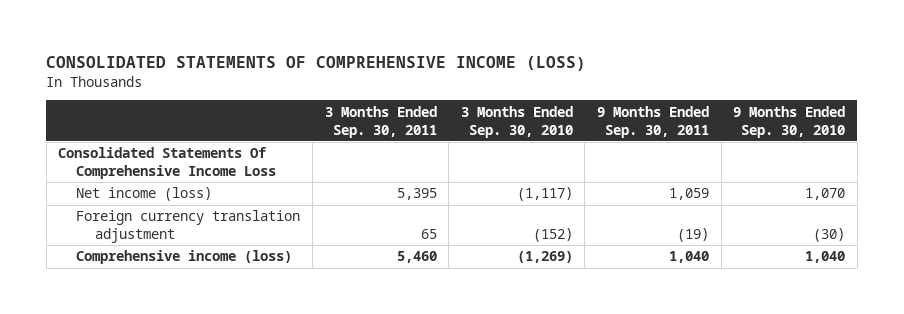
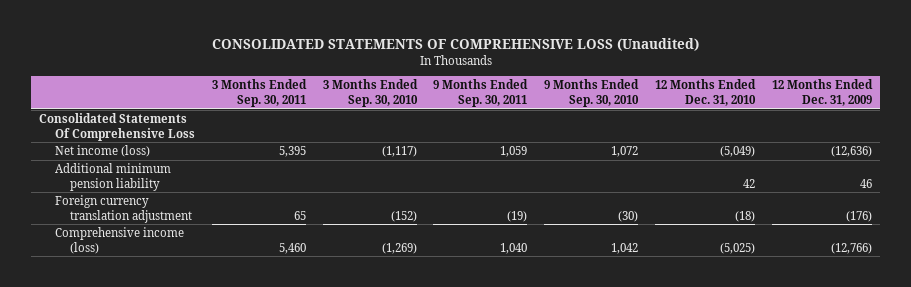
[46,55,587,71] CONSOLIDATED STATEMENTS OF COMPREHENSIVE INCOME (LOSS) -> [211,38,699,52] CONSOLIDATED STATEMENTS OF COMPREHENSIVE LOSS (Unaudited)
none -> [655,79,757,107] 12 Months Ended Dec. 31, 2010
none -> [771,79,873,107] 12 Months Ended Dec. 31, 2009
[58,147,277,180] Consolidated Statements Of Comprehensive Income Loss -> [39,113,195,141] Consolidated Statements Of Comprehensive Loss
[805,188,846,201] 1,070 -> [611,146,639,158] 1,072
none -> [54,163,171,191] Additional minimum pension liability
[805,251,846,264] 1,040 -> [611,242,639,254] 1,042

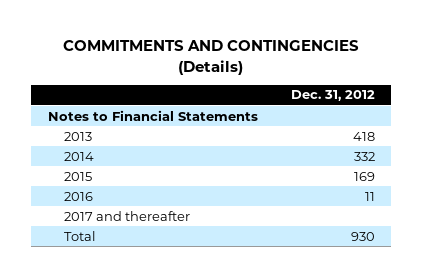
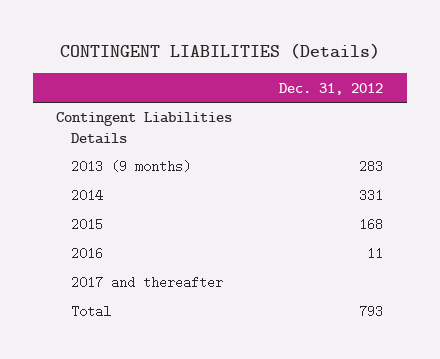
[63,40,360,75] COMMITMENTS AND CONTINGENCIES (Details) -> [59,43,380,60] CONTINGENT LIABILITIES (Details)
[47,109,258,121] Notes to Financial Statements -> none
none -> [56,112,233,144] Contingent Liabilities Details
[63,131,92,141] 2013 -> [70,160,191,174] 2013 (9 months)
[352,131,375,141] 418 -> [359,160,384,174] 283
[353,151,375,161] 332 -> [359,189,384,203] 331
[353,171,375,181] 169 -> [359,218,384,232] 168
[350,231,375,241] 930 -> [359,305,384,319] 793

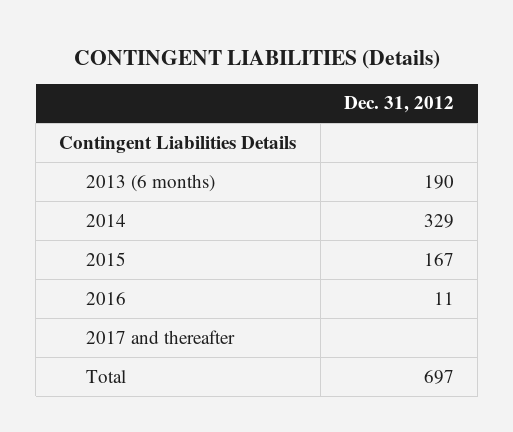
[70,160,191,174] 2013 (9 months) -> [86,173,216,192] 2013 (6 months)
[359,160,384,174] 283 -> [424,174,455,189] 190
[359,189,384,203] 331 -> [424,213,455,228] 329
[359,218,384,232] 168 -> [424,252,455,266] 167
[359,305,384,319] 793 -> [424,369,455,384] 697

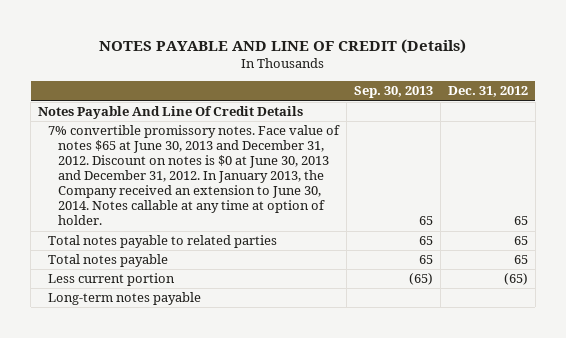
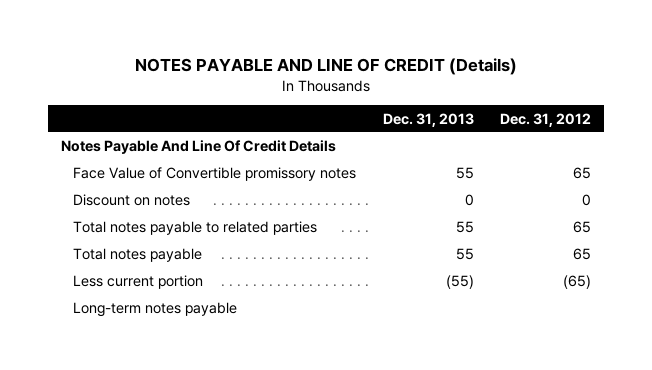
[353,86,433,99] Sep. 30, 2013 -> none
none -> [382,112,474,127] Dec. 31, 2013
[47,125,340,226] 7% convertible promissory notes. Face value of notes $65 at June 30, 2013 and December 31, 2012. Discount on notes is $0 at June 30, 2013 and December 31, 2012. In January 2013, the Company received an extension to June 30, 2014. Notes callable at any time at option of holder. -> [73,167,357,182] Face Value of Convertible promissory notes
none -> [73,194,191,207] Discount on notes

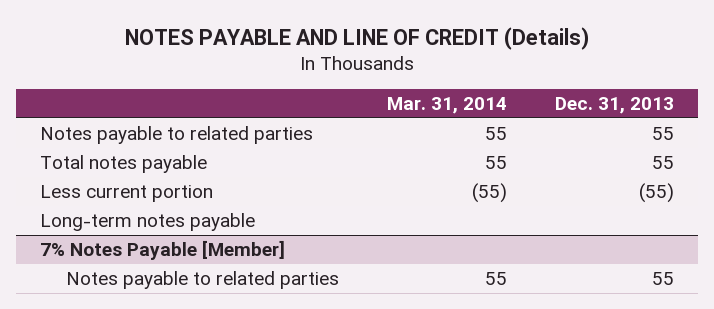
[499,112,591,127] Dec. 31, 2012 -> none
none -> [387,97,508,115] Mar. 31, 2014
[61,140,337,155] Notes Payable And Line Of Credit Details -> none
[73,167,357,182] Face Value of Convertible promissory notes -> none
[73,194,191,207] Discount on notes -> none
[73,221,318,236] Total notes payable to related parties -> [39,125,313,144] Notes payable to related parties
none -> [39,239,285,260] 7% Notes Payable [Member]
none -> [66,270,340,289] Notes payable to related parties

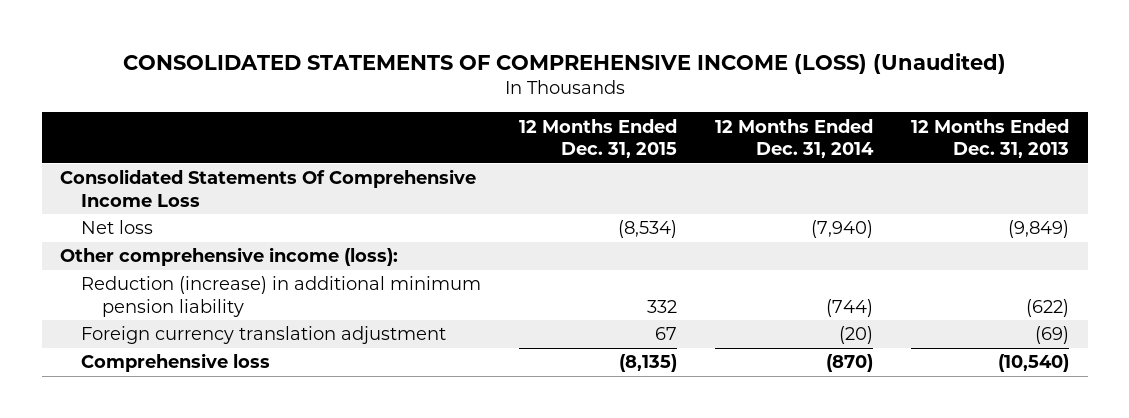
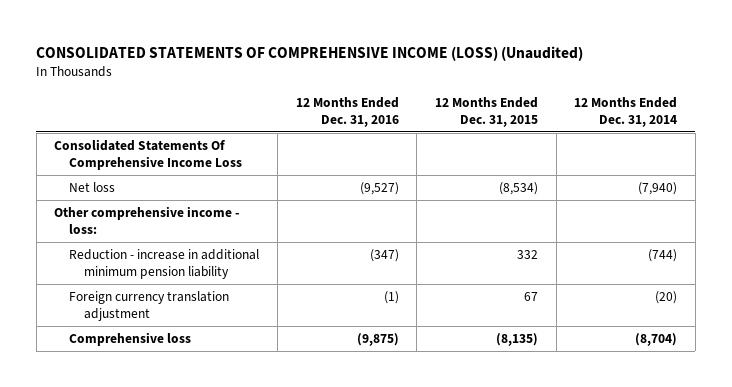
[910,118,1069,159] 12 Months Ended Dec. 31, 2013 -> none
none -> [295,96,399,127] 12 Months Ended Dec. 31, 2016
[60,247,399,267] Other comprehensive income (loss): -> [54,206,240,234] Other comprehensive income - loss:
[81,276,482,317] Reduction (increase) in additional minimum pension liability -> [69,249,260,279] Reduction - increase in additional minimum pension liability
[825,354,873,373] (870) -> [635,333,678,347] (8,704)

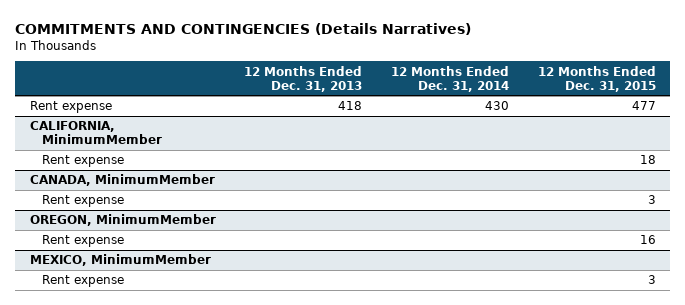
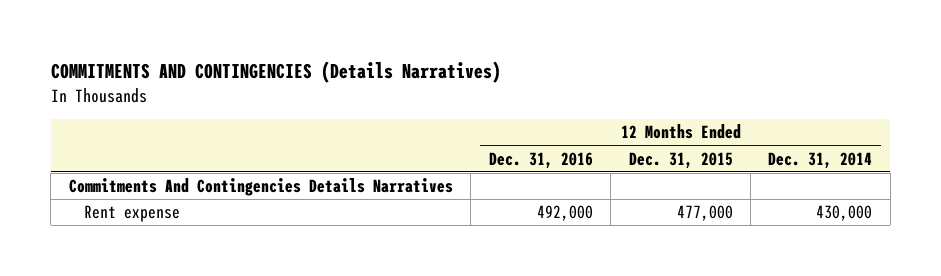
[244,65,363,92] 12 Months Ended Dec. 31, 2013 -> none
none -> [488,151,593,169] Dec. 31, 2016
[29,121,162,145] CALIFORNIA, MinimumMember -> none
[41,155,124,168] Rent expense -> none
[29,174,215,187] CANADA, MinimumMember -> none
[41,195,124,208] Rent expense -> none
[29,214,216,227] OREGON, MinimumMember -> none
[41,235,124,248] Rent expense -> none
[29,254,211,267] MEXICO, MinimumMember -> none
[41,275,124,288] Rent expense -> none
none -> [68,178,453,197] Commitments And Contingencies Details Narratives
[485,101,510,111] 430 -> [816,205,873,222] 430,000
[631,101,656,111] 477 -> [676,205,733,222] 477,000

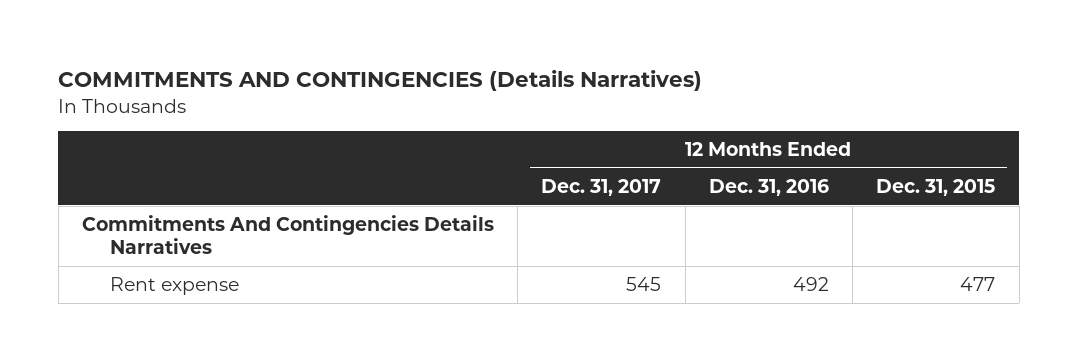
[768,151,873,169] Dec. 31, 2014 -> none
none -> [541,178,662,196] Dec. 31, 2017
[536,205,593,222] 492,000 -> [792,276,829,291] 492
[676,205,733,222] 477,000 -> [960,276,996,291] 477

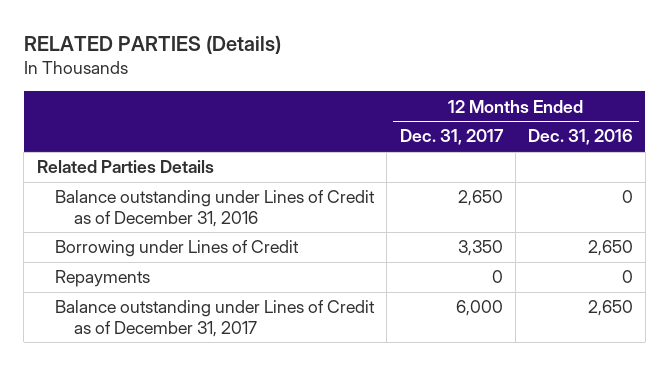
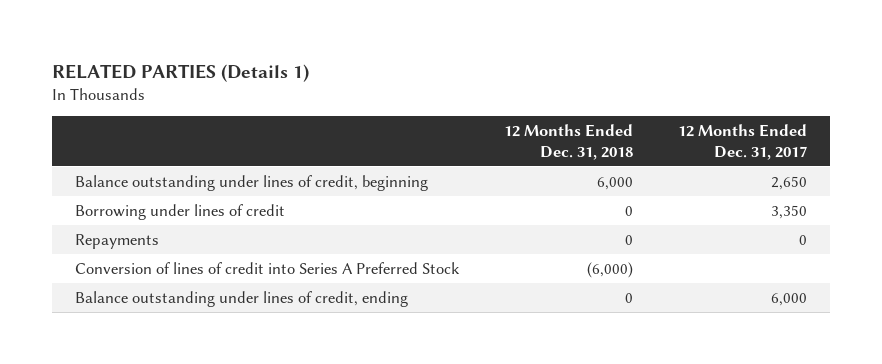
[23,34,281,54] RELATED PARTIES (Details) -> [52,63,310,82] RELATED PARTIES (Details 1)
[527,129,633,146] Dec. 31, 2016 -> none
none -> [503,124,633,160] 12 Months Ended Dec. 31, 2018
[36,160,214,174] Related Parties Details -> none
[55,190,376,227] Balance outstanding under Lines of Credit as of December 31, 2016 -> [74,174,428,191] Balance outstanding under lines of credit, beginning
[55,240,300,258] Borrowing under Lines of Credit -> [74,203,285,220] Borrowing under lines of credit
none -> [74,261,460,274] Conversion of lines of credit into Series A Preferred Stock
[55,300,376,337] Balance outstanding under Lines of Credit as of December 31, 2017 -> [74,290,408,307] Balance outstanding under lines of credit, ending

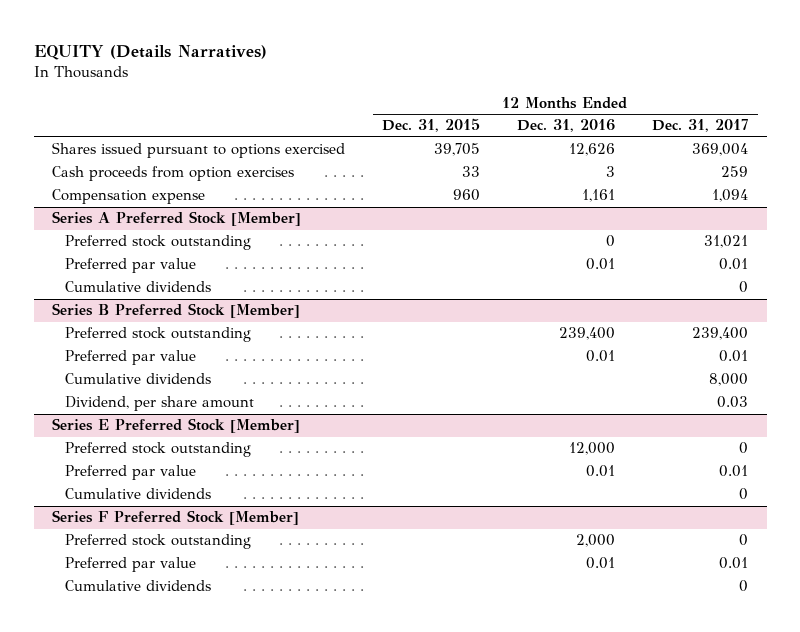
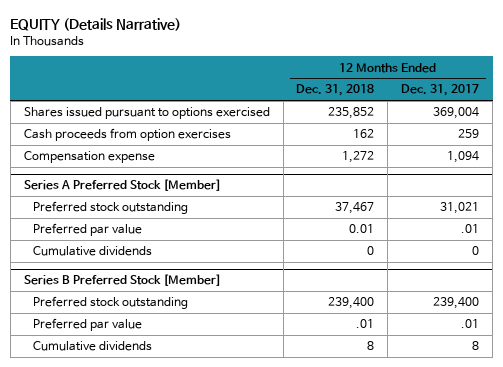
[33,44,267,60] EQUITY (Details Narratives) -> [10,17,182,31] EQUITY (Details Narrative)
[382,118,481,133] Dec. 31, 2015 -> none
[517,119,616,133] Dec. 31, 2016 -> none
none -> [296,84,375,97] Dec. 31, 2018
[719,258,749,271] 0.01 -> [461,224,480,234] .01
[65,396,255,412] Dividend, per share amount -> none
[52,418,301,434] Series E Preferred Stock [Member] -> none
[65,442,252,458] Preferred stock outstanding -> none
[65,465,197,481] Preferred par value -> none
[65,488,212,500] Cumulative dividends -> none
[52,510,300,526] Series F Preferred Stock [Member] -> none
[65,534,252,550] Preferred stock outstanding -> none
[65,557,197,573] Preferred par value -> none
[65,580,212,592] Cumulative dividends -> none
[719,350,749,363] 0.01 -> [461,319,480,329] .01
[709,373,749,387] 8,000 -> [472,341,480,351] 8

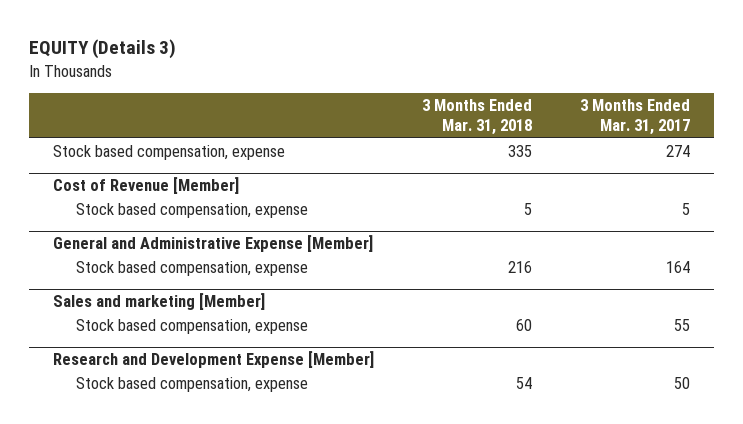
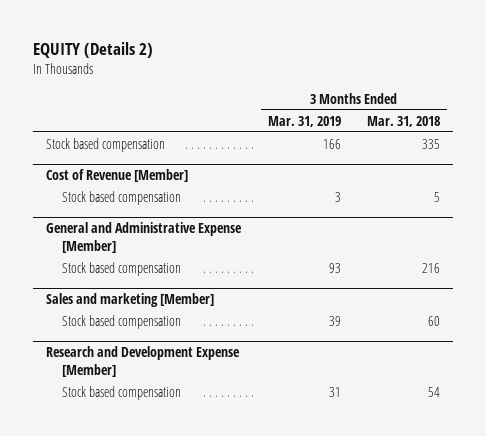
[28,39,176,60] EQUITY (Details 3) -> [32,41,153,58] EQUITY (Details 2)
[580,99,691,136] 3 Months Ended Mar. 31, 2017 -> none
none -> [267,115,341,127] Mar. 31, 2019
[52,144,285,160] Stock based compensation, expense -> [46,137,166,152] Stock based compensation
[75,202,308,218] Stock based compensation, expense -> [62,190,182,205] Stock based compensation
[75,260,308,276] Stock based compensation, expense -> [62,261,182,276] Stock based compensation
[75,318,308,334] Stock based compensation, expense -> [62,314,182,329] Stock based compensation
[75,376,308,392] Stock based compensation, expense -> [62,385,182,400] Stock based compensation

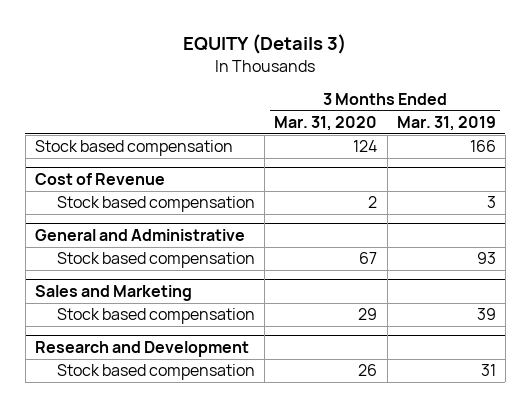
[32,41,153,58] EQUITY (Details 2) -> [183,34,347,55] EQUITY (Details 3)
[367,115,441,127] Mar. 31, 2018 -> none
none -> [274,116,378,132] Mar. 31, 2020
[46,168,189,182] Cost of Revenue [Member] -> [35,172,166,185] Cost of Revenue
[46,221,243,253] General and Administrative Expense [Member] -> [35,228,246,241] General and Administrative
[46,292,215,307] Sales and marketing [Member] -> [35,284,193,301] Sales and Marketing
[46,345,241,377] Research and Development Expense [Member] -> [35,340,250,357] Research and Development

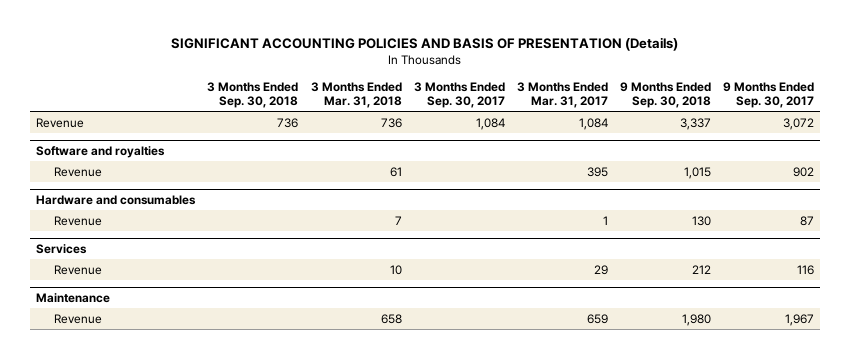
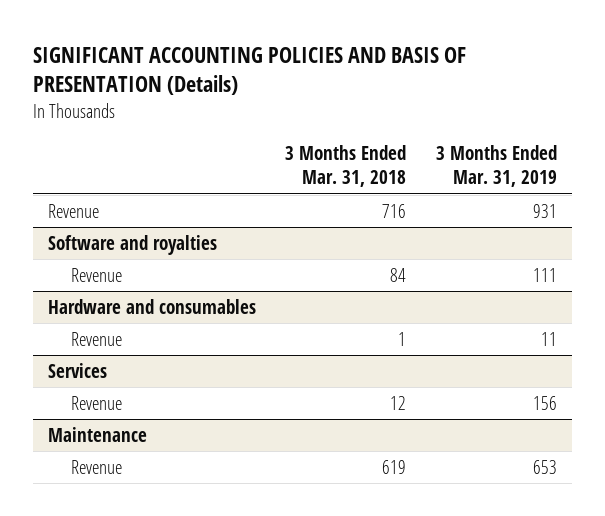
[207,81,299,109] 3 Months Ended Sep. 30, 2018 -> none
[413,81,505,109] 3 Months Ended Sep. 30, 2017 -> none
[516,81,608,109] 3 Months Ended Mar. 31, 2017 -> none
[620,81,712,109] 9 Months Ended Sep. 30, 2018 -> none
[723,81,815,109] 9 Months Ended Sep. 30, 2017 -> none
none -> [436,145,558,188] 3 Months Ended Mar. 31, 2019
[380,117,402,128] 736 -> [382,203,407,218] 716
[389,166,402,177] 61 -> [390,267,407,282] 84
[394,215,402,225] 7 -> [398,331,407,346] 1
[389,264,402,275] 10 -> [390,395,407,410] 12
[380,313,402,324] 658 -> [382,459,407,474] 619

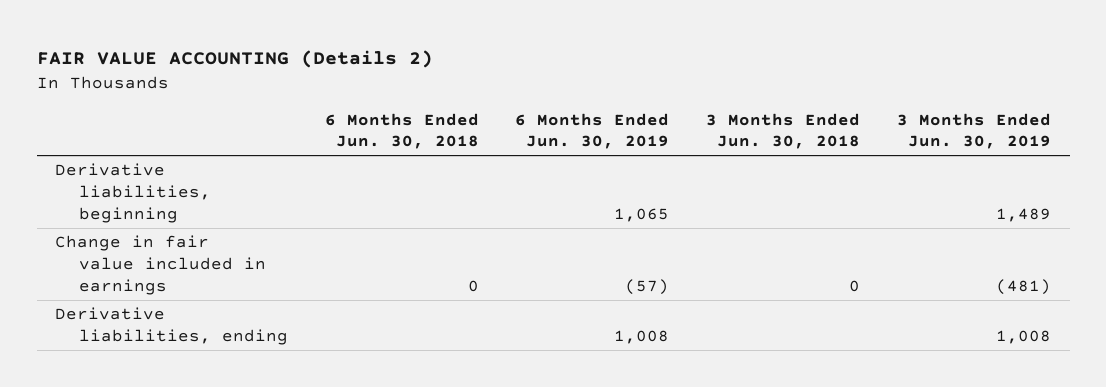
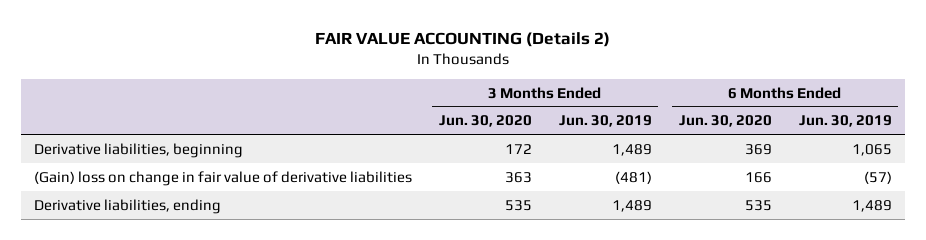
[324,112,479,150] 6 Months Ended Jun. 30, 2018 -> none
[706,112,861,150] 3 Months Ended Jun. 30, 2018 -> none
none -> [438,115,532,128] Jun. 30, 2020
none -> [678,115,772,128] Jun. 30, 2020
[55,235,266,295] Change in fair value included in earnings -> [34,170,413,186] (Gain) loss on change in fair value of derivative liabilities
[614,329,670,344] 1,008 -> [851,199,892,212] 1,489
[996,329,1052,344] 1,008 -> [611,199,652,212] 1,489

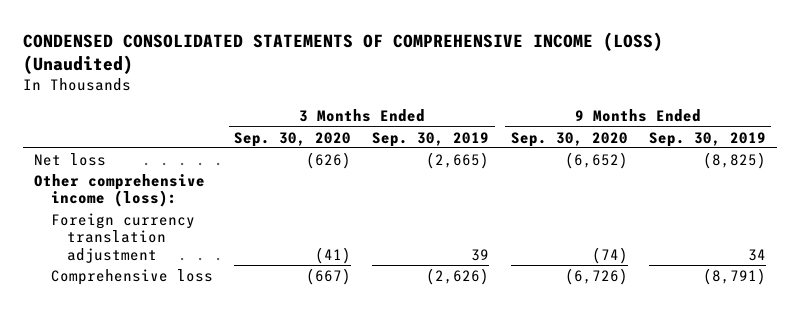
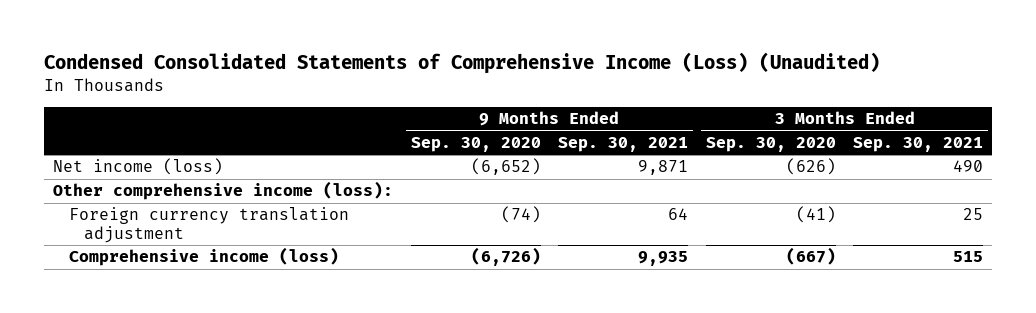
[23,31,664,75] CONDENSED CONSOLIDATED STATEMENTS OF COMPREHENSIVE INCOME (LOSS) (Unaudited) -> [44,52,881,75] Condensed Consolidated Statements of Comprehensive Income (Loss) (Unaudited)
[372,131,490,147] Sep. 30, 2019 -> none
[649,131,767,147] Sep. 30, 2019 -> none
none -> [558,136,689,152] Sep. 30, 2021
none -> [853,136,984,152] Sep. 30, 2021
[33,152,106,166] Net loss -> [52,158,223,176] Net income (loss)
[50,268,213,285] Comprehensive loss -> [68,247,339,267] Comprehensive income (loss)

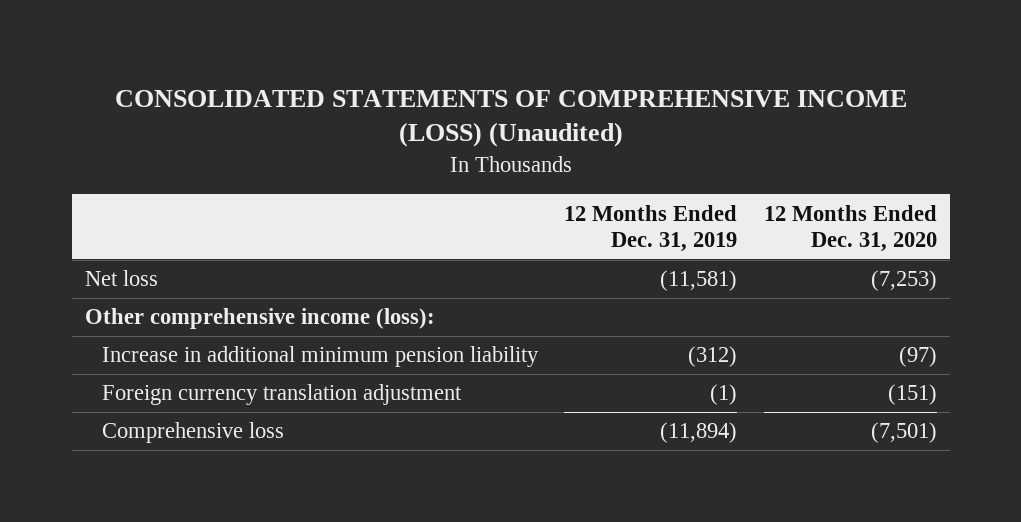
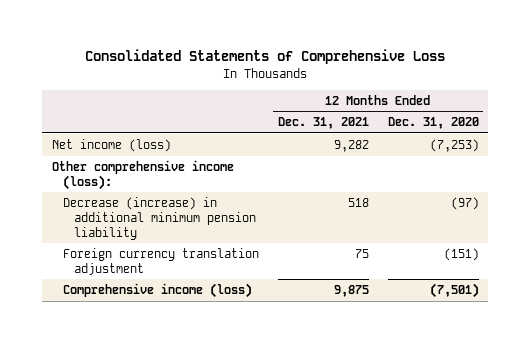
[114,89,907,148] CONSOLIDATED STATEMENTS OF COMPREHENSIVE INCOME (LOSS) (Unaudited) -> [85,49,446,65] Consolidated Statements of Comprehensive Loss
[564,204,738,252] 12 Months Ended Dec. 31, 2019 -> none
none -> [277,117,369,130] Dec. 31, 2021
[84,270,158,287] Net loss -> [51,139,171,153] Net income (loss)
[102,346,540,368] Increase in additional minimum pension liability -> [62,197,257,240] Decrease (increase) in additional minimum pension liability
[102,422,285,444] Comprehensive loss -> [62,283,252,299] Comprehensive income (loss)

